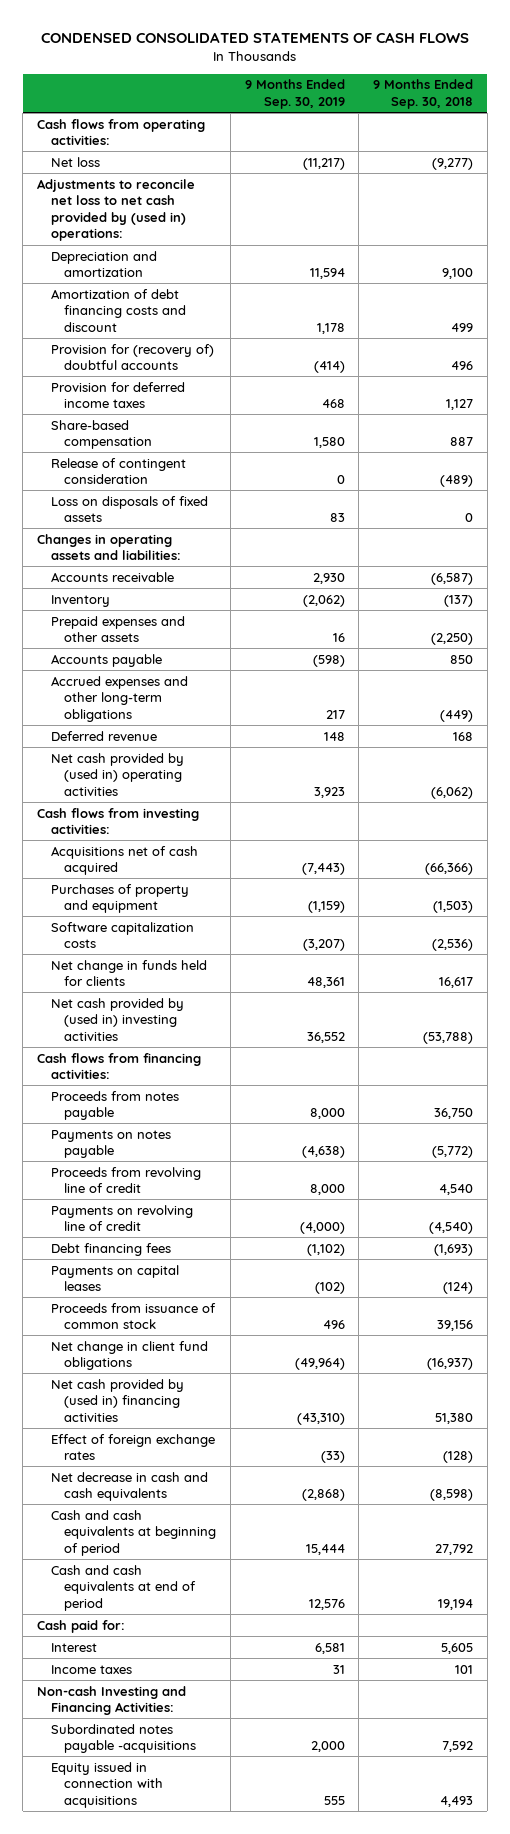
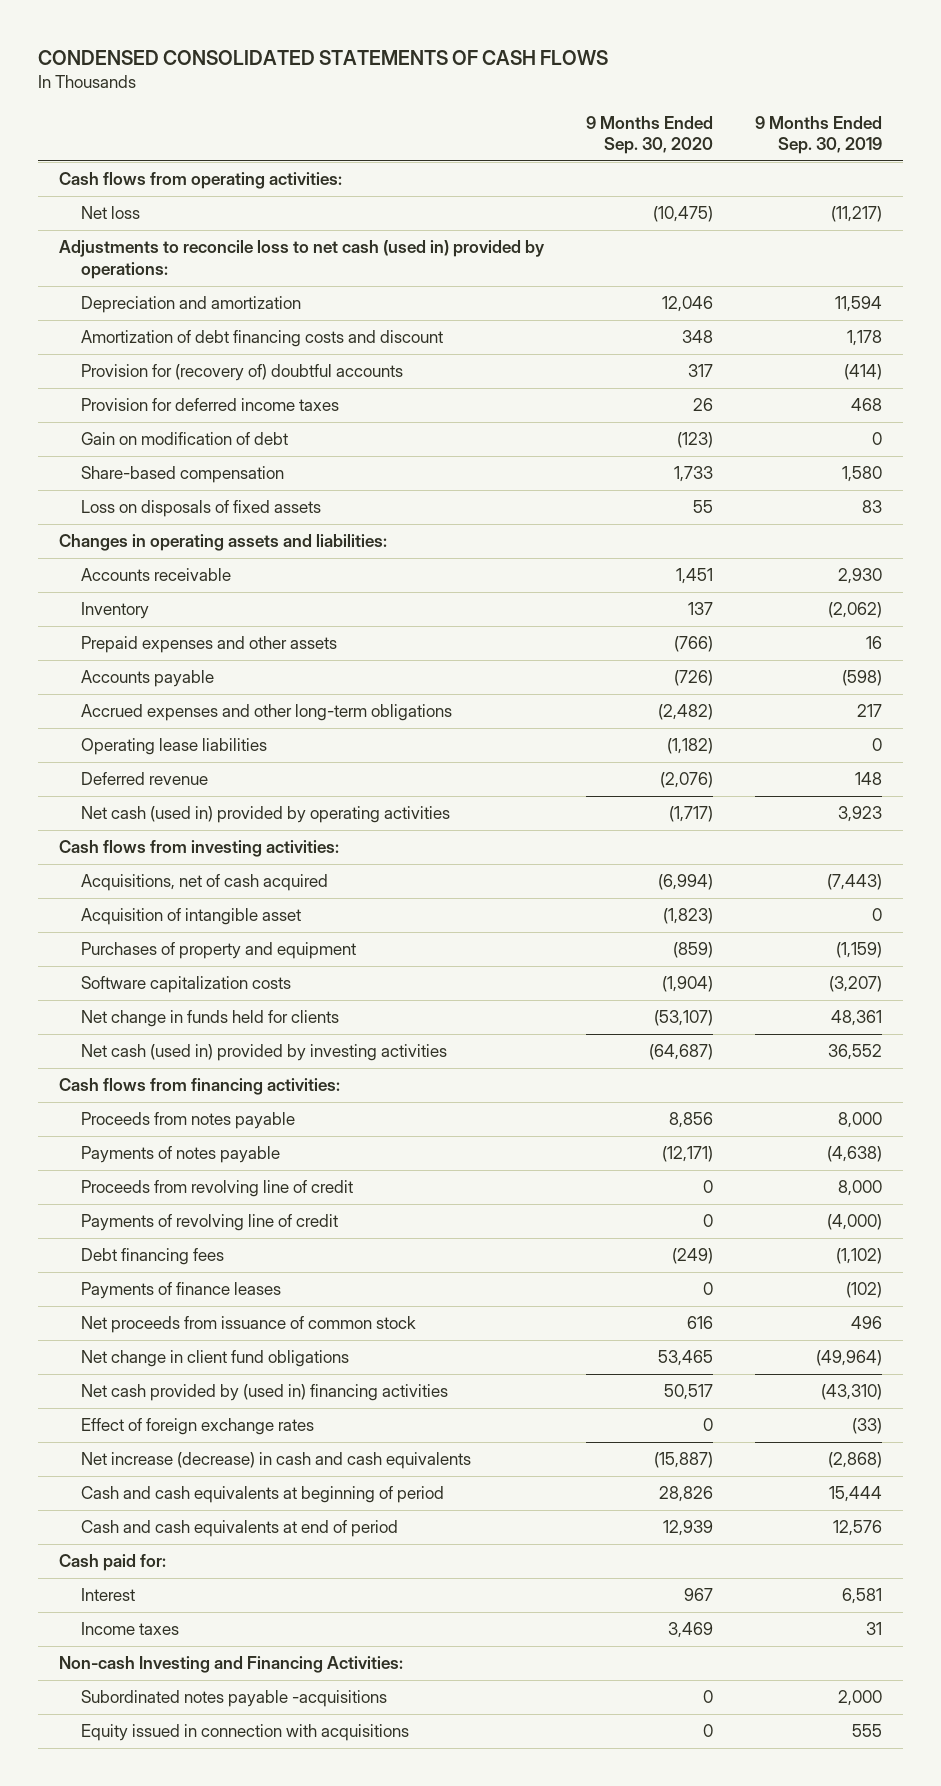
[373,79,474,110] 9 Months Ended Sep. 30, 2018 -> none
none -> [586,115,714,154] 9 Months Ended Sep. 30, 2020
[37,178,196,242] Adjustments to reconcile net loss to net cash provided by (used in) operations: -> [59,240,546,279] Adjustments to reconcile loss to net cash (used in) provided by operations:
none -> [81,432,289,446] Gain on modification of debt
[50,457,186,485] Release of contingent consideration -> none
none -> [81,738,268,756] Operating lease liabilities
[50,752,184,796] Net cash provided by (used in) operating activities -> [81,806,451,824] Net cash (used in) provided by operating activities
[50,845,198,876] Acquisitions net of cash acquired -> [81,874,329,892] Acquisitions, net of cash acquired
none -> [81,908,302,926] Acquisition of intangible asset
[50,997,184,1041] Net cash provided by (used in) investing activities -> [81,1044,448,1062] Net cash (used in) provided by investing activities
[50,1129,171,1159] Payments on notes payable -> [81,1146,281,1164] Payments of notes payable
[50,1204,193,1232] Payments on revolving line of credit -> [81,1214,339,1232] Payments of revolving line of credit
[50,1264,179,1292] Payments on capital leases -> [81,1282,282,1300] Payments of finance leases
[50,1302,216,1330] Proceeds from issuance of common stock -> [81,1316,417,1334] Net proceeds from issuance of common stock
[50,1471,208,1502] Net decrease in cash and cash equivalents -> [81,1452,472,1470] Net increase (decrease) in cash and cash equivalents

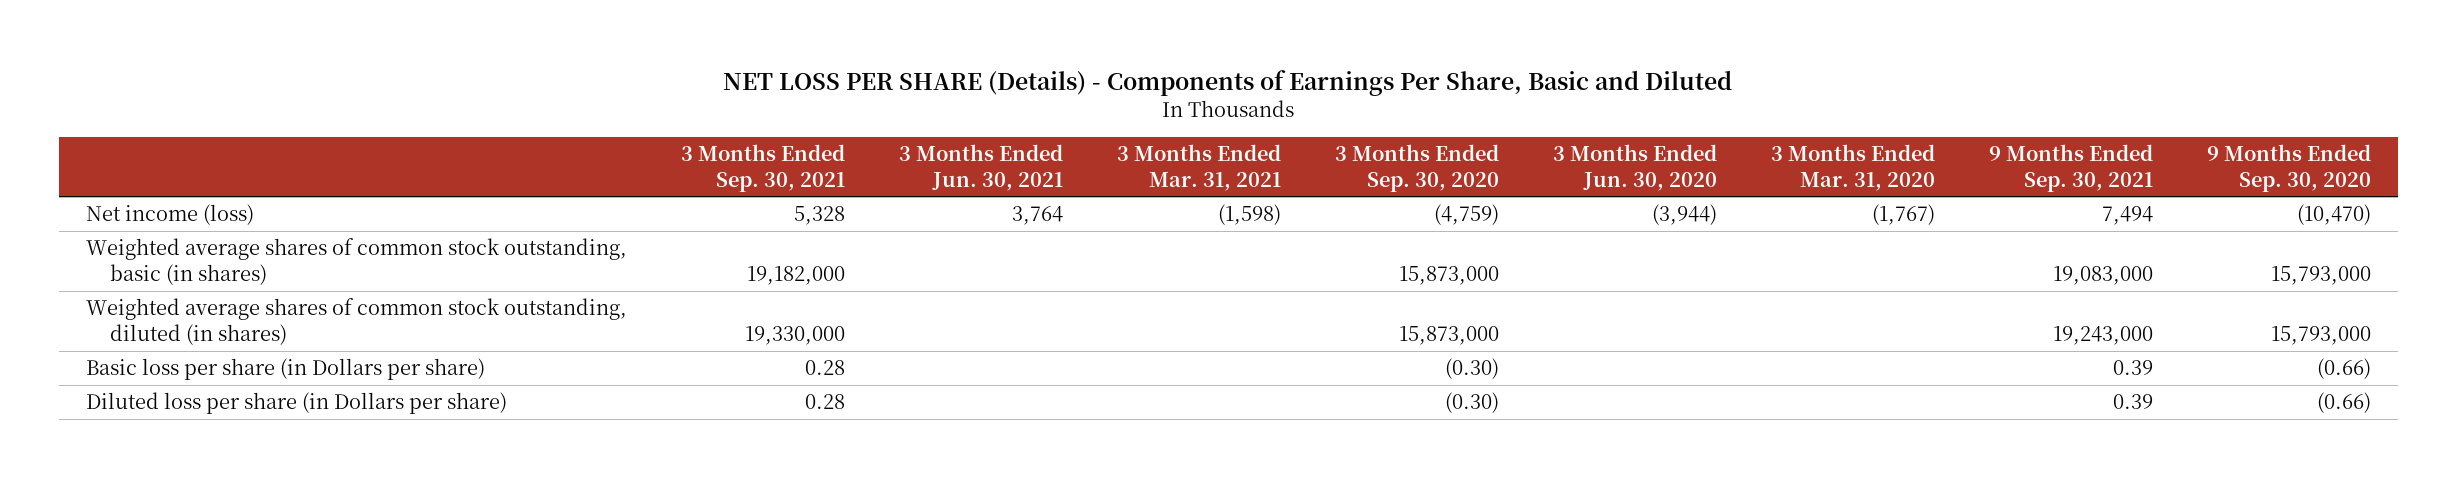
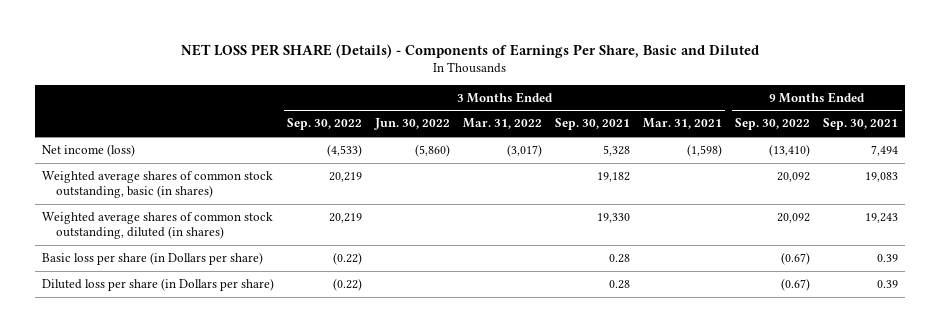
[898,143,1063,191] 3 Months Ended Jun. 30, 2021 -> none
[1334,143,1499,192] 3 Months Ended Sep. 30, 2020 -> none
[1552,143,1717,191] 3 Months Ended Jun. 30, 2020 -> none
[1770,143,1935,191] 3 Months Ended Mar. 31, 2020 -> none
[2206,143,2371,192] 9 Months Ended Sep. 30, 2020 -> none
none -> [286,118,362,131] Sep. 30, 2022
none -> [373,118,450,131] Jun. 30, 2022
none -> [463,118,543,130] Mar. 31, 2022
none -> [735,118,811,131] Sep. 30, 2022
[746,265,845,285] 19,182,000 -> [597,171,631,182] 19,182
[2052,265,2153,285] 19,083,000 -> [865,171,899,182] 19,083
[744,325,845,345] 19,330,000 -> [597,212,631,223] 19,330
[2052,325,2153,345] 19,243,000 -> [865,212,899,223] 19,243

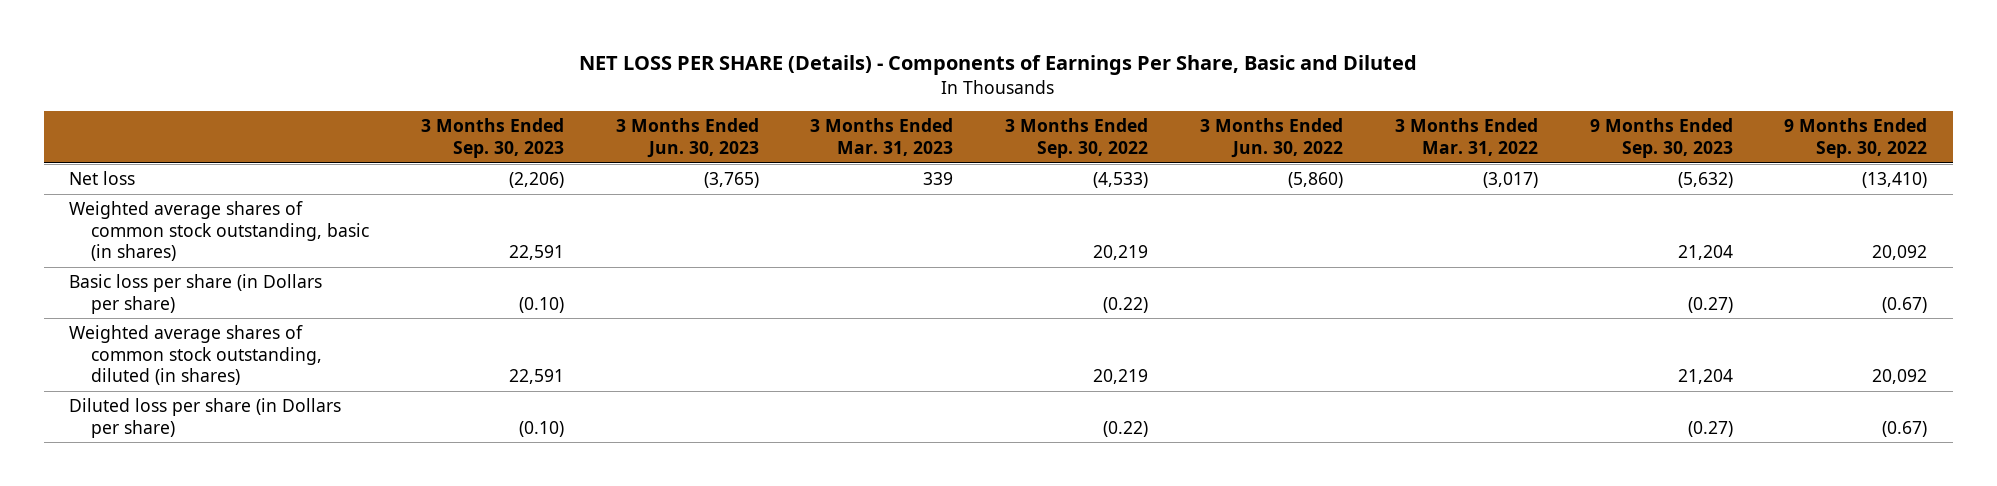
[555,118,631,131] Sep. 30, 2021 -> none
[643,118,723,130] Mar. 31, 2021 -> none
[823,118,899,131] Sep. 30, 2021 -> none
none -> [420,118,564,158] 3 Months Ended Sep. 30, 2023
none -> [615,118,759,158] 3 Months Ended Jun. 30, 2023
none -> [810,118,954,156] 3 Months Ended Mar. 31, 2023
none -> [1589,118,1733,158] 9 Months Ended Sep. 30, 2023
[41,143,135,157] Net income (loss) -> [69,171,136,186] Net loss
[41,211,273,240] Weighted average shares of common stock outstanding, diluted (in shares) -> [69,325,323,386] Weighted average shares of common stock outstanding, diluted (in shares)

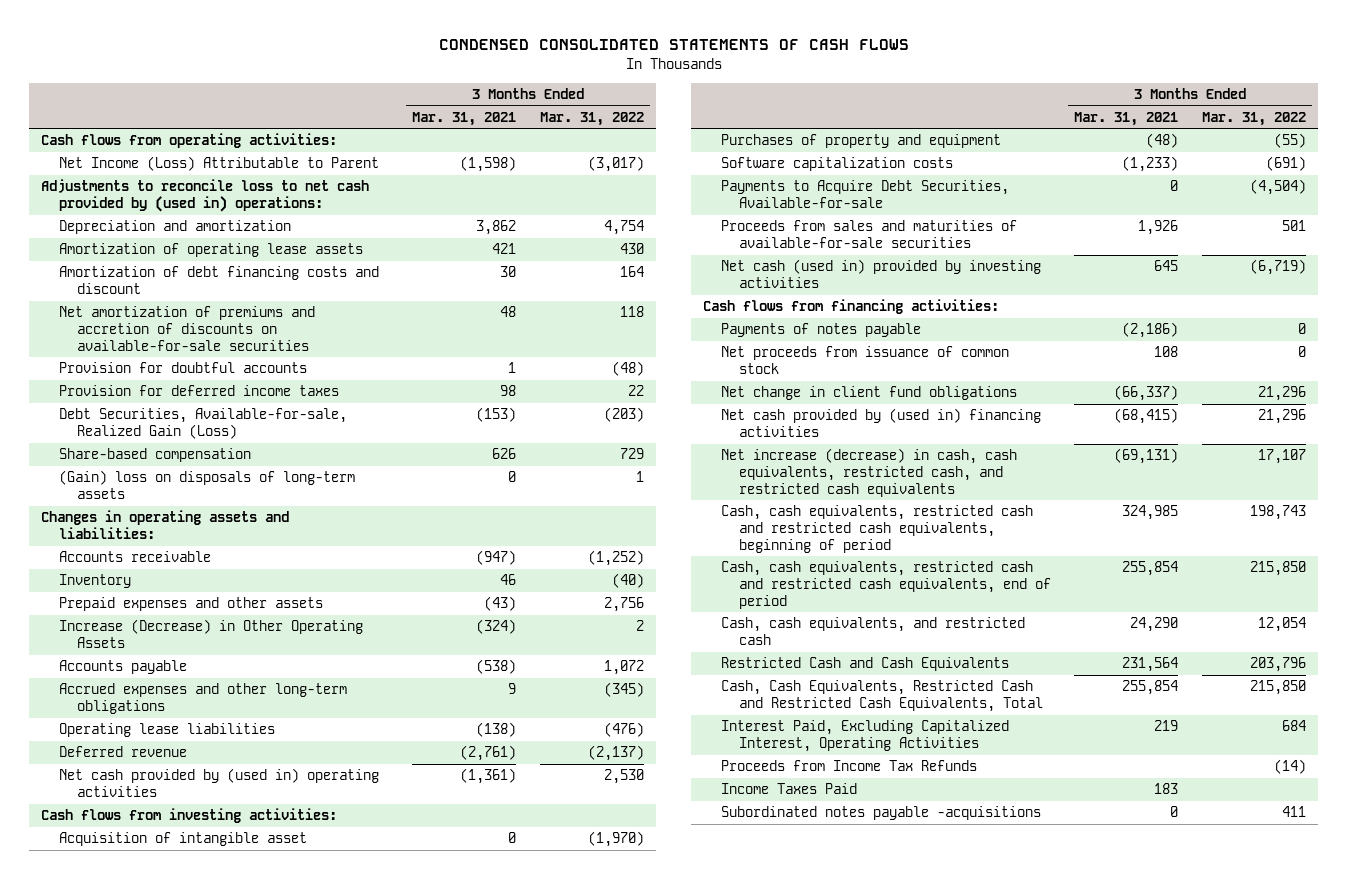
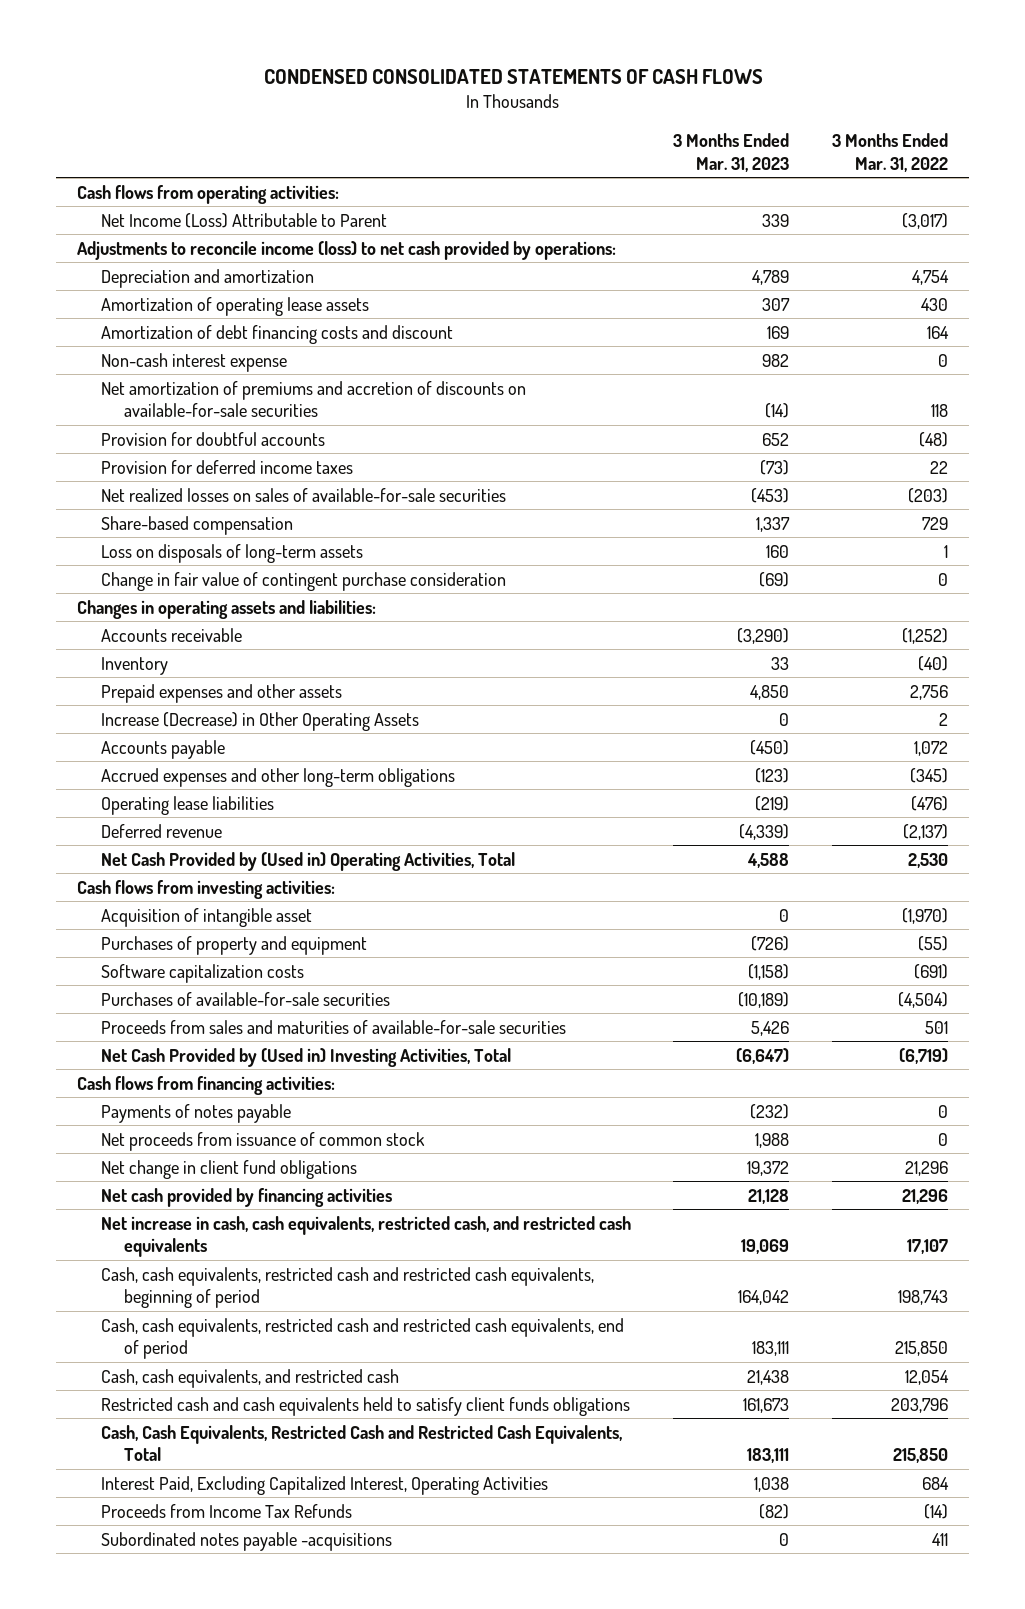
[412,111,517,126] Mar. 31, 2021 -> none
none -> [673,133,790,172] 3 Months Ended Mar. 31, 2023
[40,179,369,212] Adjustments to reconcile loss to net cash provided by (used in) operations: -> [77,240,617,260] Adjustments to reconcile income (loss) to net cash provided by operations:
none -> [100,352,287,372] Non-cash interest expense
[58,408,347,439] Debt Securities, Available-for-sale, Realized Gain (Loss) -> [100,487,506,502] Net realized losses on sales of available-for-sale securities
[58,470,355,499] (Gain) loss on disposals of long-term assets -> [100,543,363,563] Loss on disposals of long-term assets
none -> [100,571,506,591] Change in fair value of contingent purchase consideration
[58,768,379,797] Net cash provided by (used in) operating activities -> [100,851,515,871] Net Cash Provided by (Used in) Operating Activities, Total
[720,180,1009,208] Payments to Acquire Debt Securities, Available-for-sale -> [100,991,390,1006] Purchases of available-for-sale securities
[720,259,1041,288] Net cash (used in) provided by investing activities -> [100,1047,511,1067] Net Cash Provided by (Used in) Investing Activities, Total
[720,408,1041,437] Net cash provided by (used in) financing activities -> [100,1187,392,1207] Net cash provided by financing activities
[720,448,1017,497] Net increase (decrease) in cash, cash equivalents, restricted cash, and restricted cash equivalents -> [100,1215,631,1258] Net increase in cash, cash equivalents, restricted cash, and restricted cash equivalents
[720,657,1009,672] Restricted Cash and Cash Equivalents -> [100,1396,630,1416] Restricted cash and cash equivalents held to satisfy client funds obligations
[720,783,857,795] Income Taxes Paid -> none

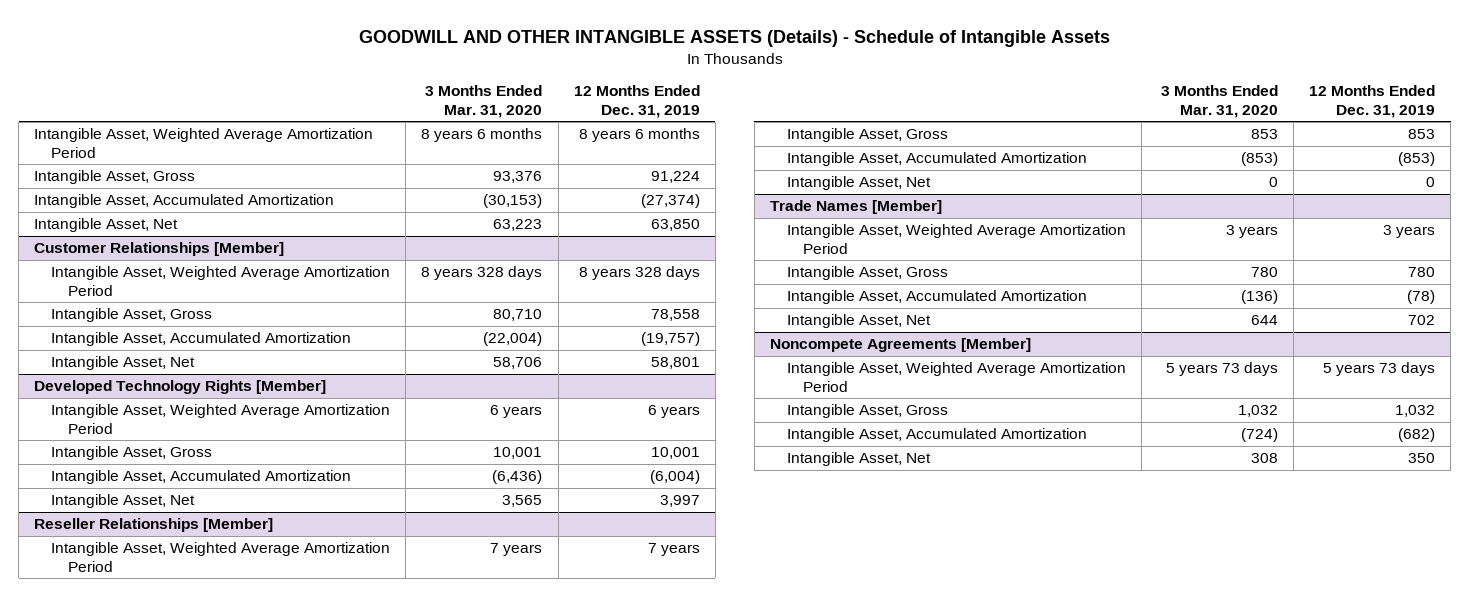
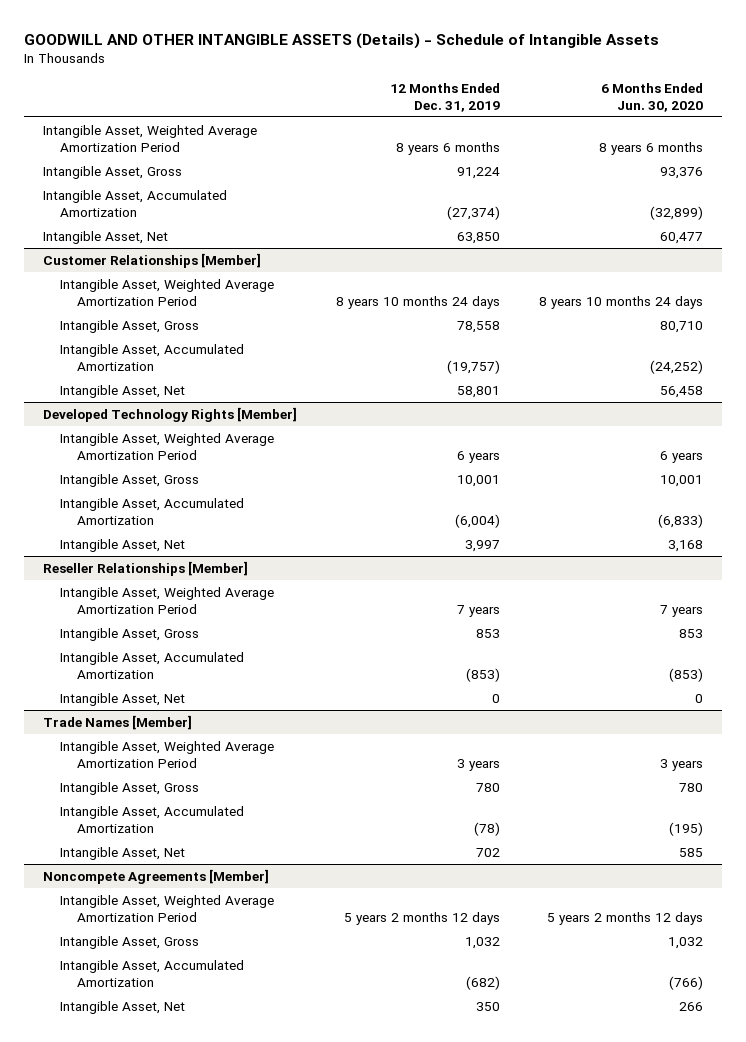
[425,85,543,118] 3 Months Ended Mar. 31, 2020 -> none
none -> [600,82,703,112] 6 Months Ended Jun. 30, 2020
[578,266,700,281] 8 years 328 days -> [336,295,501,309] 8 years 10 months 24 days
[1323,362,1436,377] 5 years 73 days -> [344,911,501,925] 5 years 2 months 12 days

